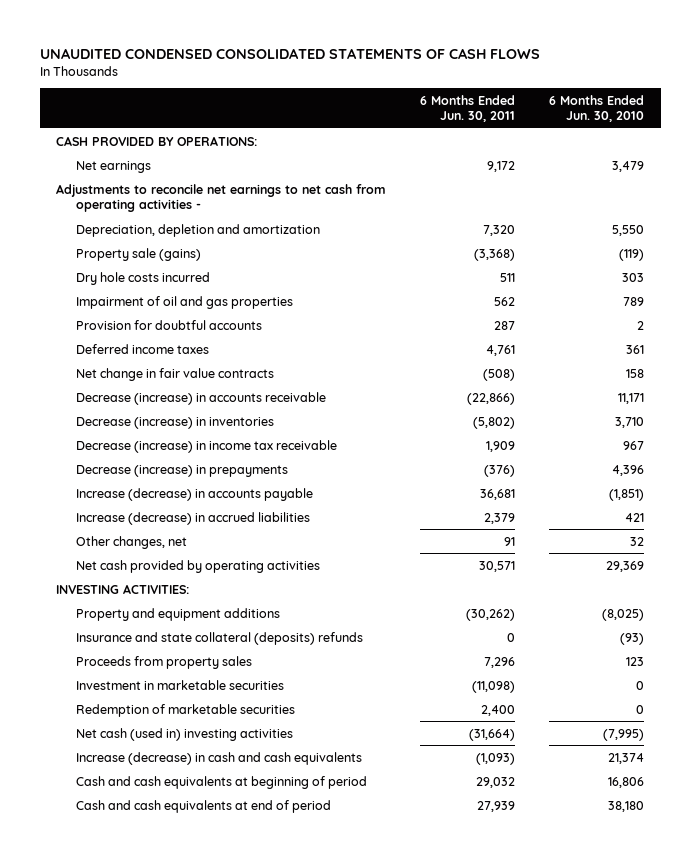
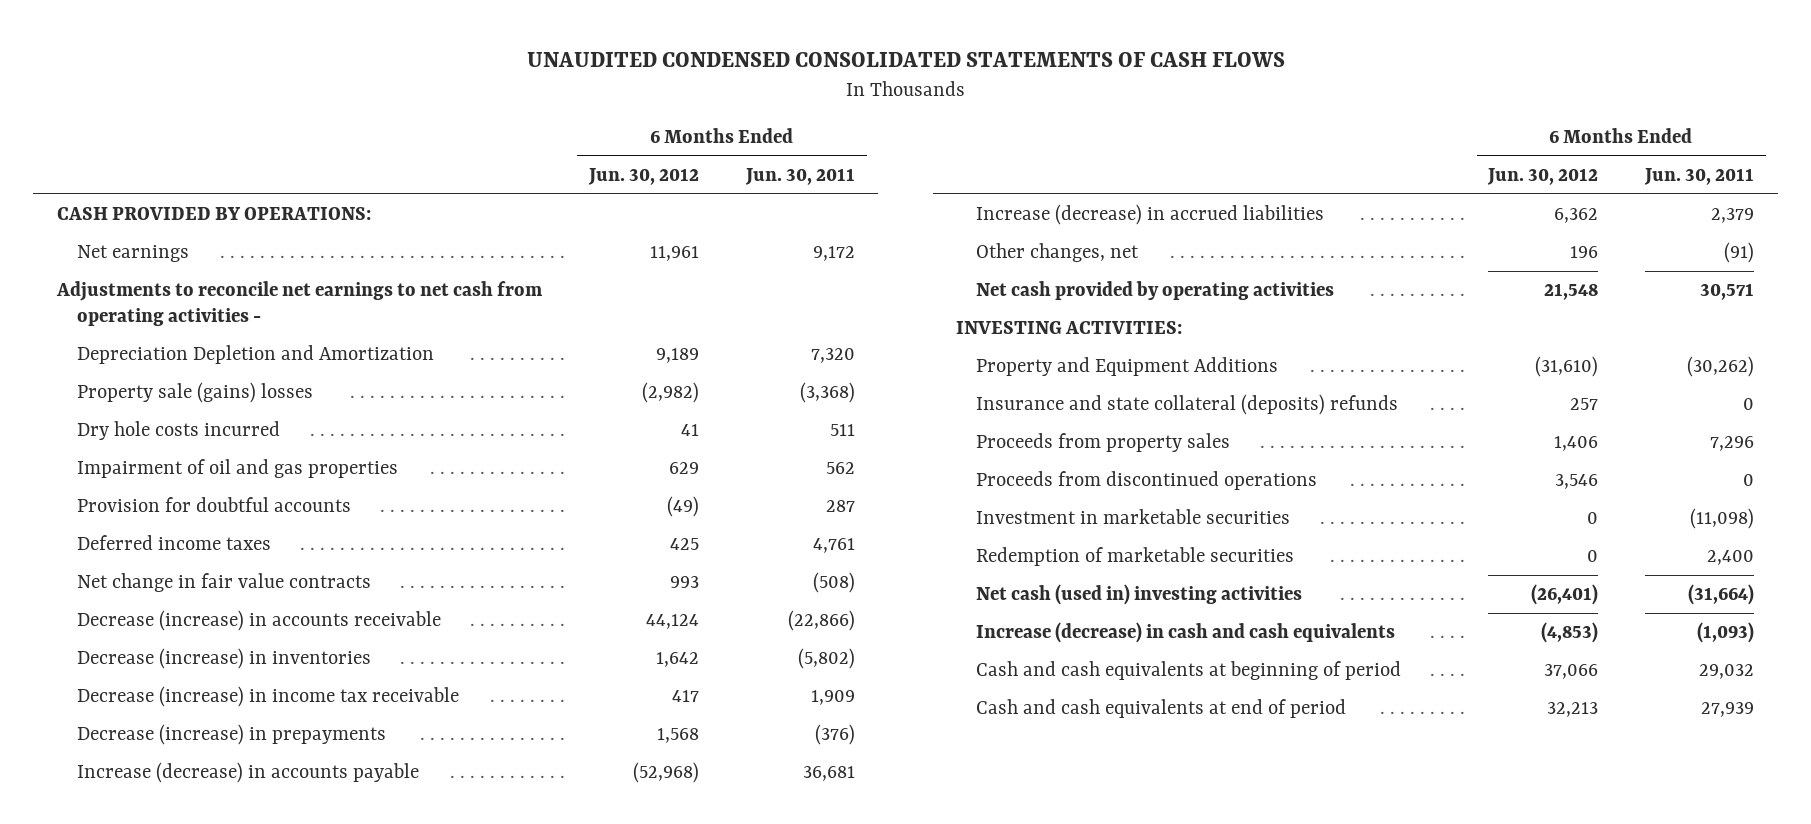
[548,94,644,123] 6 Months Ended Jun. 30, 2010 -> none
none -> [587,167,699,185] Jun. 30, 2012
[75,223,320,237] Depreciation, depletion and amortization -> [76,345,434,365] Depreciation Depletion and Amortization
[75,247,201,261] Property sale (gains) -> [76,382,313,404] Property sale (gains) losses
[504,536,516,546] 91 -> [1724,242,1755,264] (91)
[75,607,280,621] Property and equipment additions -> [976,357,1279,377] Property and Equipment Additions
none -> [976,471,1318,491] Proceeds from discontinued operations

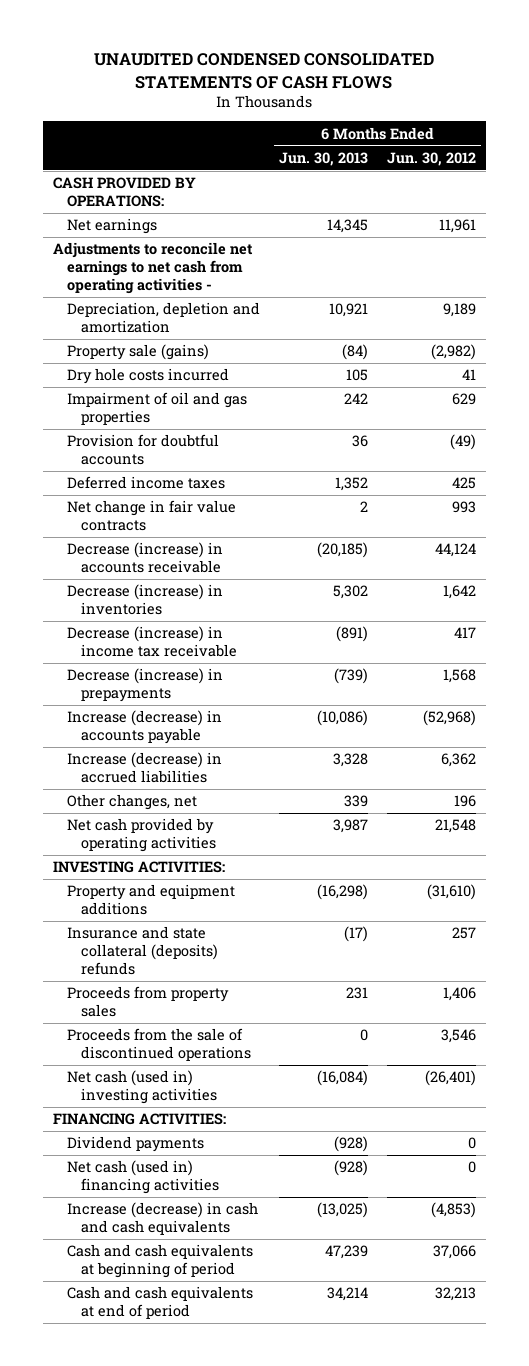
[744,167,855,185] Jun. 30, 2011 -> none
none -> [279,151,369,166] Jun. 30, 2013
[76,345,434,365] Depreciation Depletion and Amortization -> [66,302,260,334] Depreciation, depletion and amortization
[76,382,313,404] Property sale (gains) losses -> [66,344,209,361] Property sale (gains)
[976,357,1279,377] Property and Equipment Additions -> [66,884,235,916] Property and equipment additions
[976,509,1291,525] Investment in marketable securities -> none
[976,547,1295,567] Redemption of marketable securities -> none
[976,471,1318,491] Proceeds from discontinued operations -> [66,1028,251,1062] Proceeds from the sale of discontinued operations
none -> [52,1113,226,1126] FINANCING ACTIVITIES:
none -> [66,1136,204,1153] Dividend payments
none -> [66,1160,219,1195] Net cash (used in) financing activities

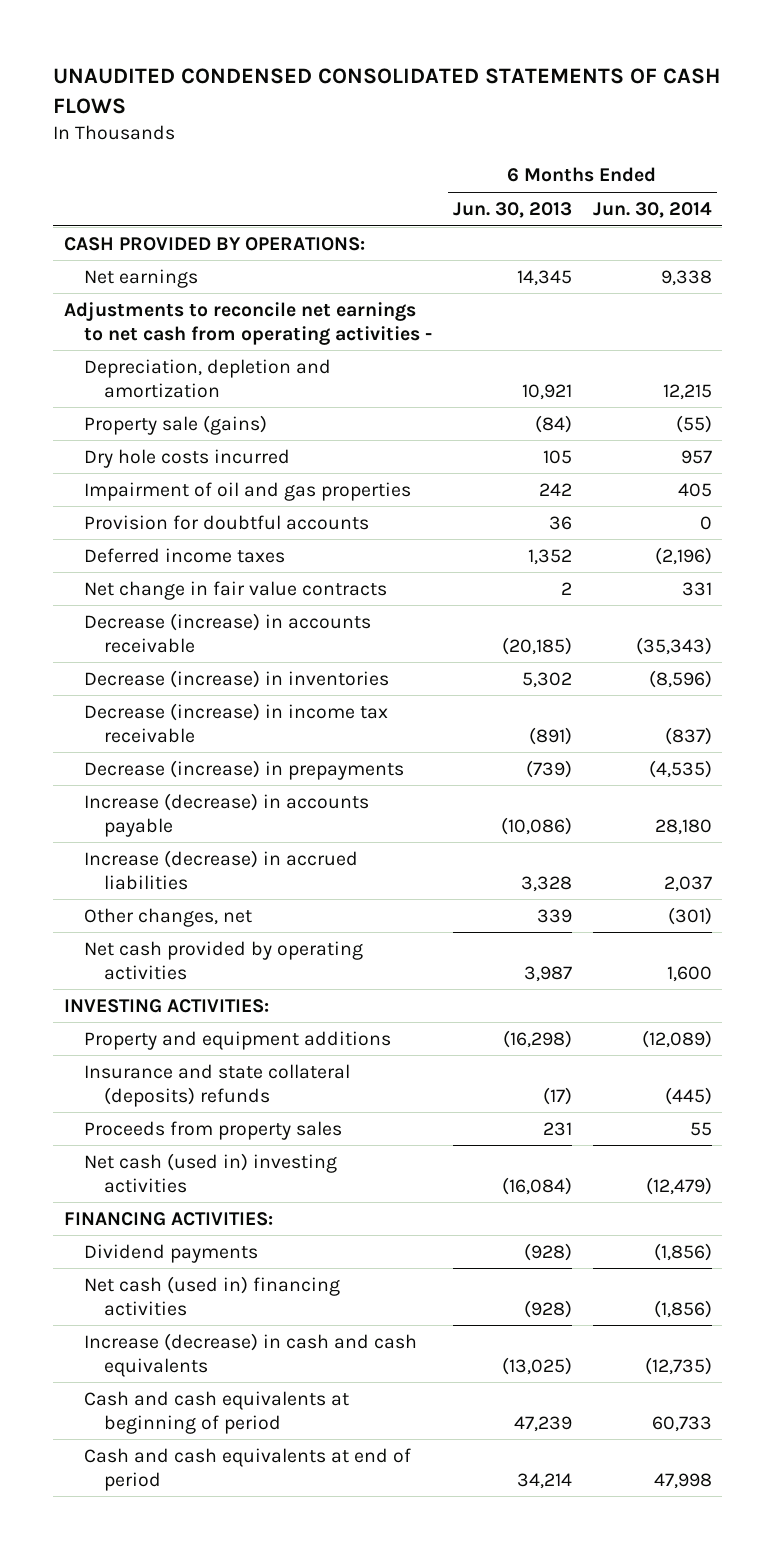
[387,151,477,166] Jun. 30, 2012 -> none
none -> [592,201,712,218] Jun. 30, 2014
[66,1028,251,1062] Proceeds from the sale of discontinued operations -> none

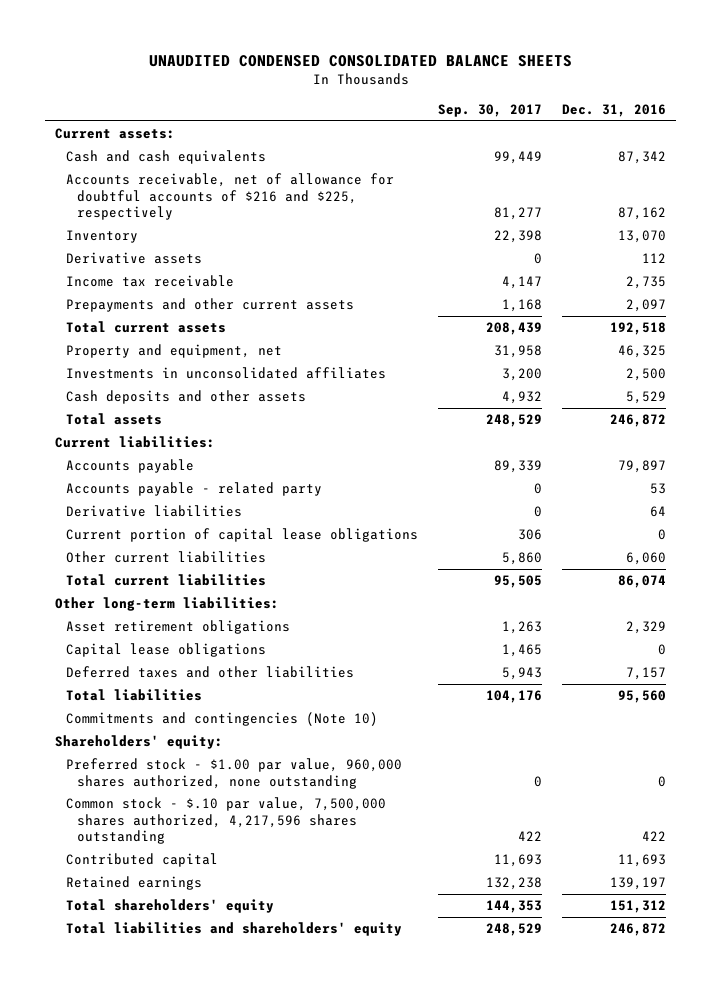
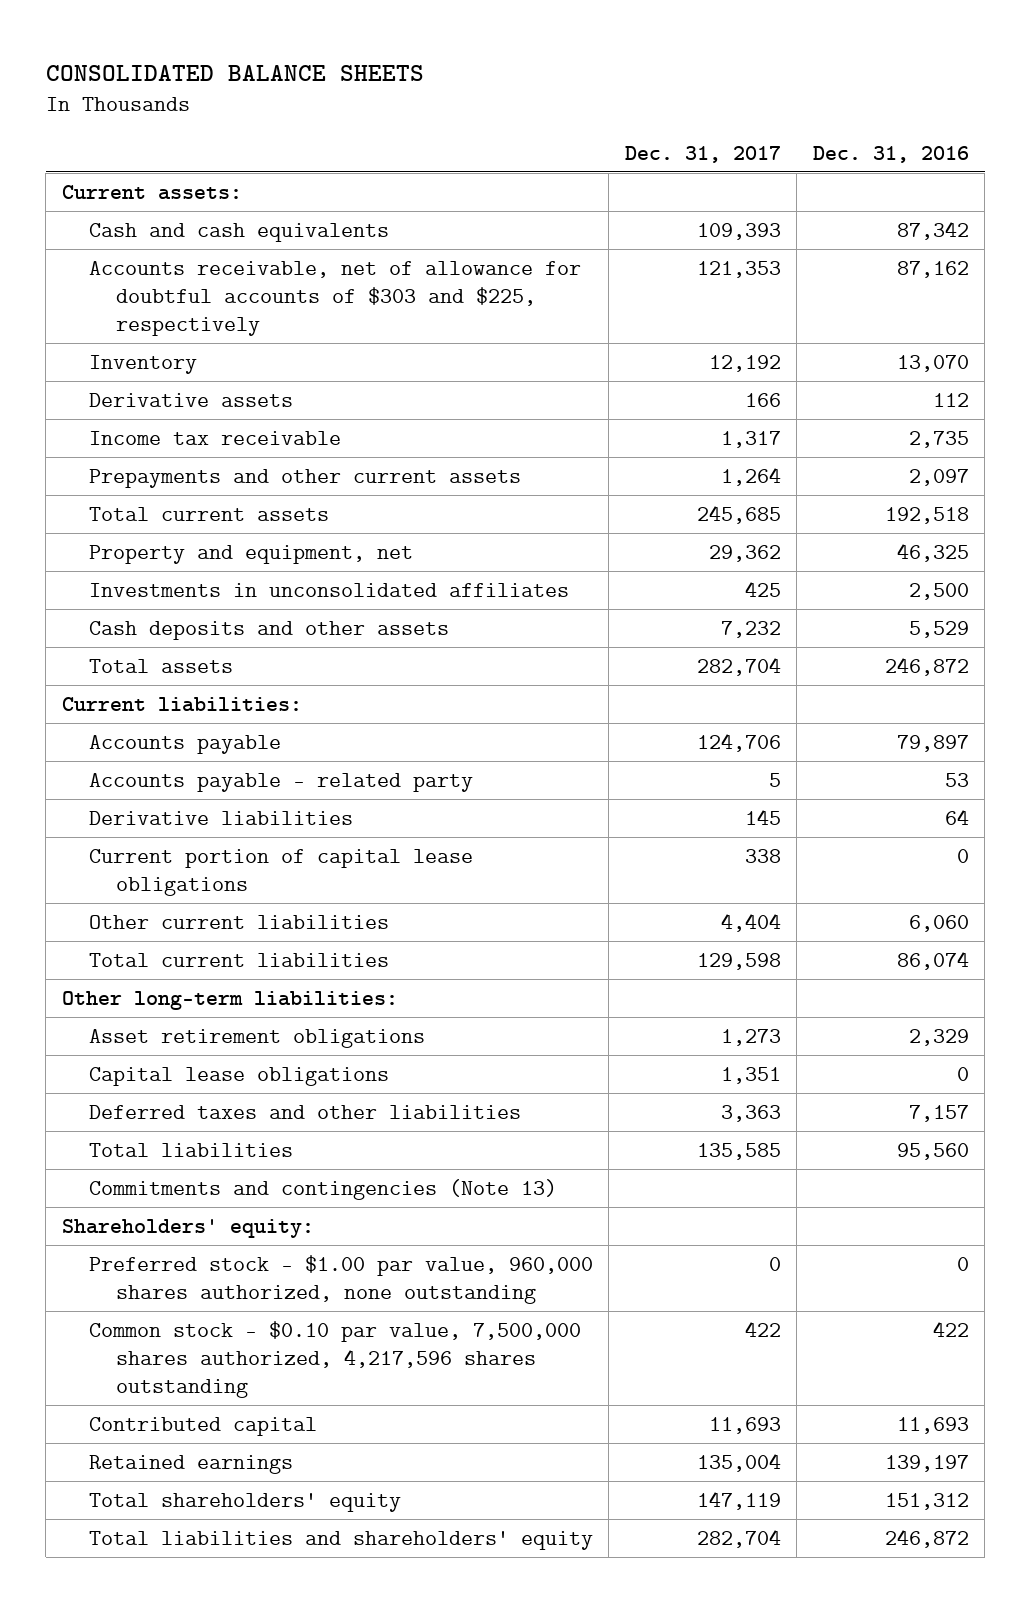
[148,55,572,68] UNAUDITED CONDENSED CONSOLIDATED BALANCE SHEETS -> [45,64,424,81] CONSOLIDATED BALANCE SHEETS
[438,103,543,117] Sep. 30, 2017 -> none
none -> [624,145,781,163] Dec. 31, 2017
[66,173,395,220] Accounts receivable, net of allowance for doubtful accounts of $216 and $225, respectively -> [88,260,581,336] Accounts receivable, net of allowance for doubtful accounts of $303 and $225, respectively
[66,712,379,727] Commitments and contingencies (Note 10) -> [88,1178,557,1200] Commitments and contingencies (Note 13)
[66,797,387,844] Common stock - $.10 par value, 7,500,000 shares authorized, 4,217,596 shares outstanding -> [88,1320,581,1398] Common stock - $0.10 par value, 7,500,000 shares authorized, 4,217,596 shares outstanding

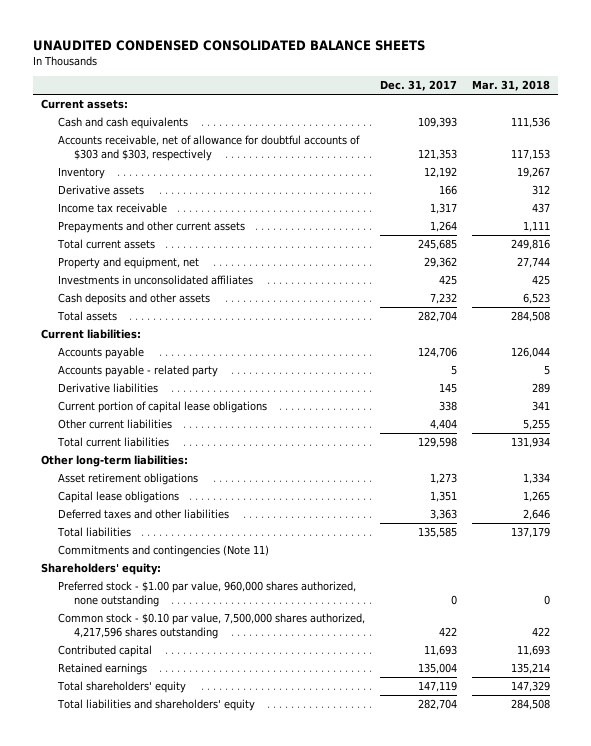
[45,64,424,81] CONSOLIDATED BALANCE SHEETS -> [33,40,426,52] UNAUDITED CONDENSED CONSOLIDATED BALANCE SHEETS
[812,145,969,163] Dec. 31, 2016 -> none
none -> [472,80,551,92] Mar. 31, 2018
[88,260,581,336] Accounts receivable, net of allowance for doubtful accounts of $303 and $225, respectively -> [57,135,360,161] Accounts receivable, net of allowance for doubtful accounts of $303 and $303, respectively
[88,1178,557,1200] Commitments and contingencies (Note 13) -> [57,545,269,558] Commitments and contingencies (Note 11)

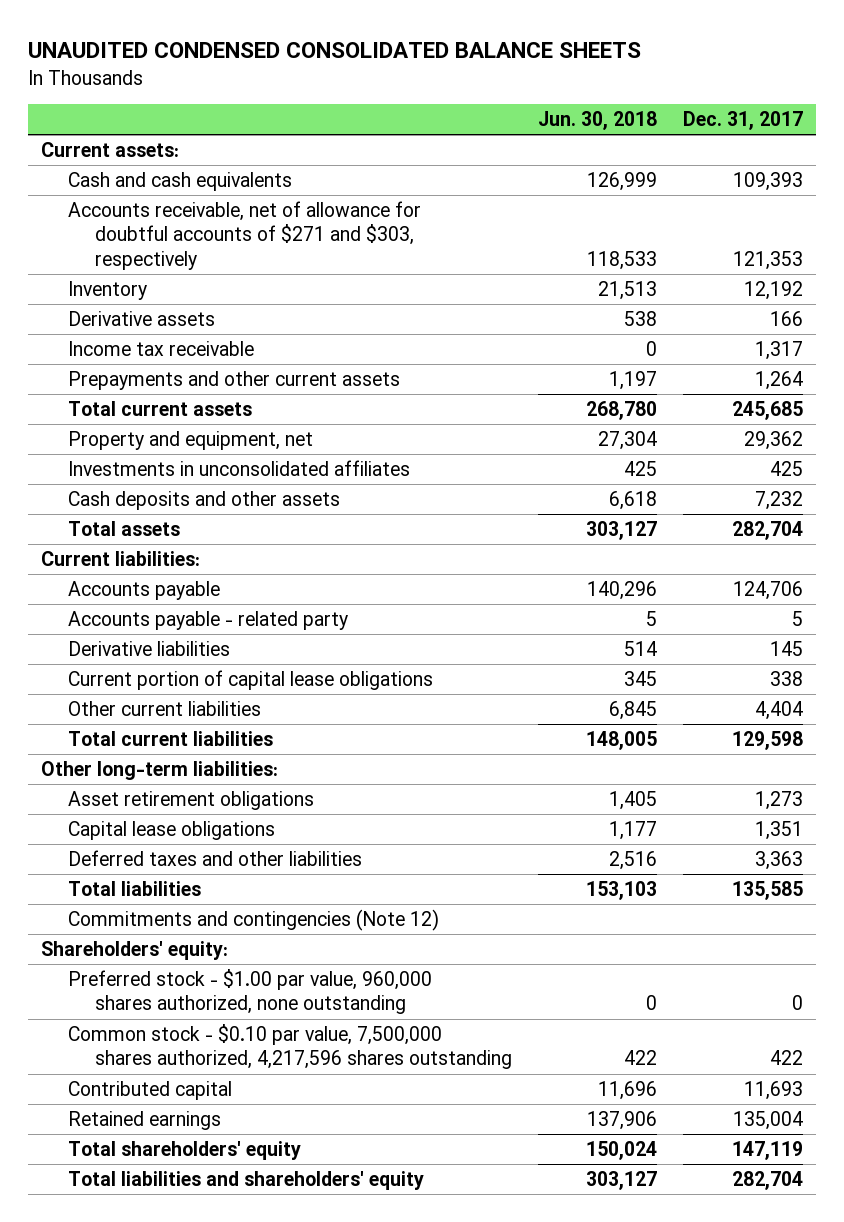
[472,80,551,92] Mar. 31, 2018 -> none
none -> [537,111,657,131] Jun. 30, 2018
[57,135,360,161] Accounts receivable, net of allowance for doubtful accounts of $303 and $303, respectively -> [68,201,422,270] Accounts receivable, net of allowance for doubtful accounts of $271 and $303, respectively
[57,545,269,558] Commitments and contingencies (Note 11) -> [68,909,440,932] Commitments and contingencies (Note 12)

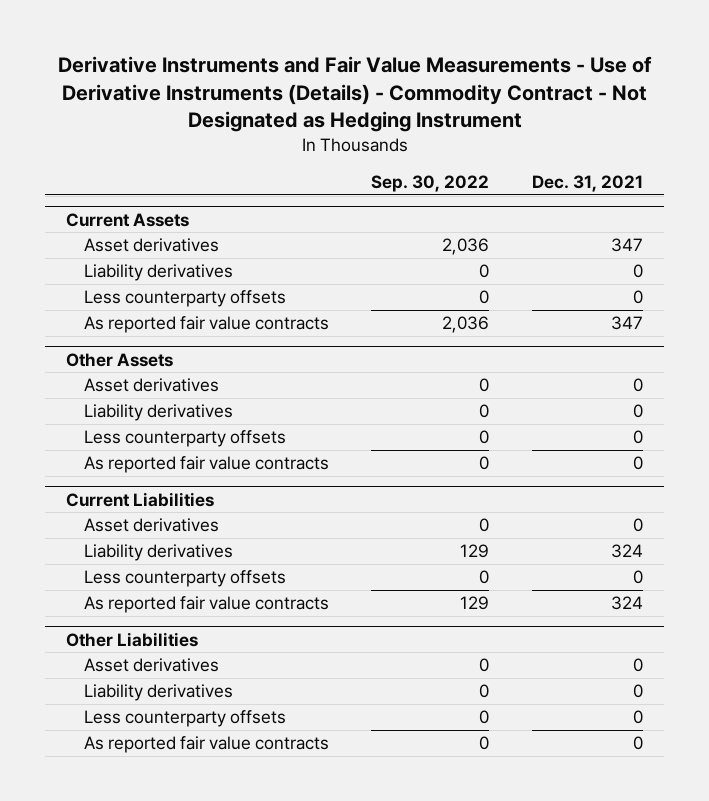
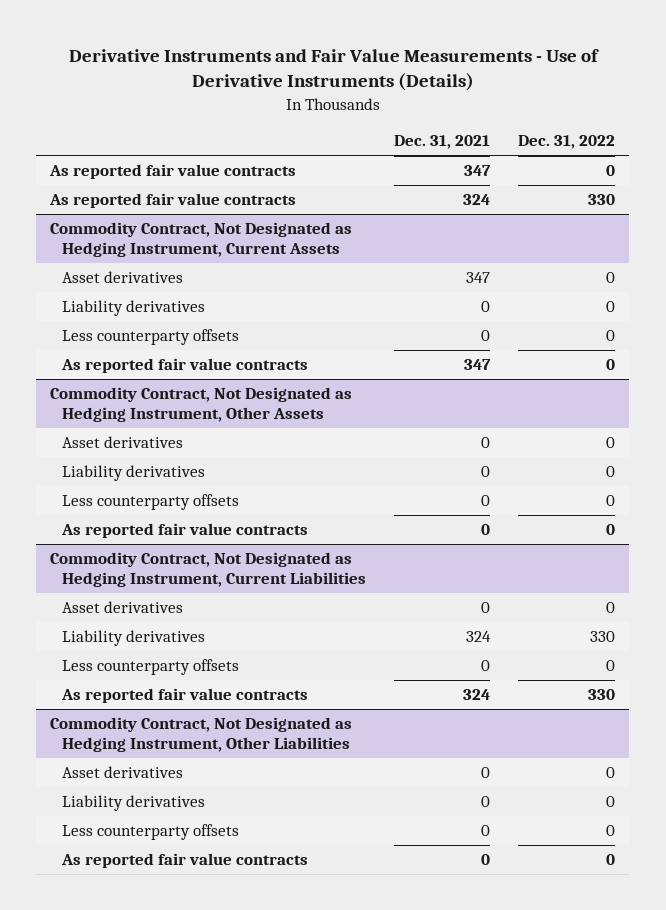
[57,56,652,133] Derivative Instruments and Fair Value Measurements - Use of Derivative Instruments (Details) - Commodity Contract - Not Designated as Hedging Instrument -> [68,48,599,92] Derivative Instruments and Fair Value Measurements - Use of Derivative Instruments (Details)
[371,174,490,192] Sep. 30, 2022 -> none
none -> [518,135,616,150] Dec. 31, 2022
[66,212,190,227] Current Assets -> none
none -> [49,164,297,180] As reported fair value contracts
none -> [49,193,297,209] As reported fair value contracts
none -> [50,222,353,257] Commodity Contract, Not Designated as Hedging Instrument, Current Assets
[66,352,174,367] Other Assets -> none
none -> [50,387,353,422] Commodity Contract, Not Designated as Hedging Instrument, Other Assets
[66,491,215,507] Current Liabilities -> none
none -> [50,552,367,587] Commodity Contract, Not Designated as Hedging Instrument, Current Liabilities
[66,631,199,647] Other Liabilities -> none
none -> [50,717,353,752] Commodity Contract, Not Designated as Hedging Instrument, Other Liabilities

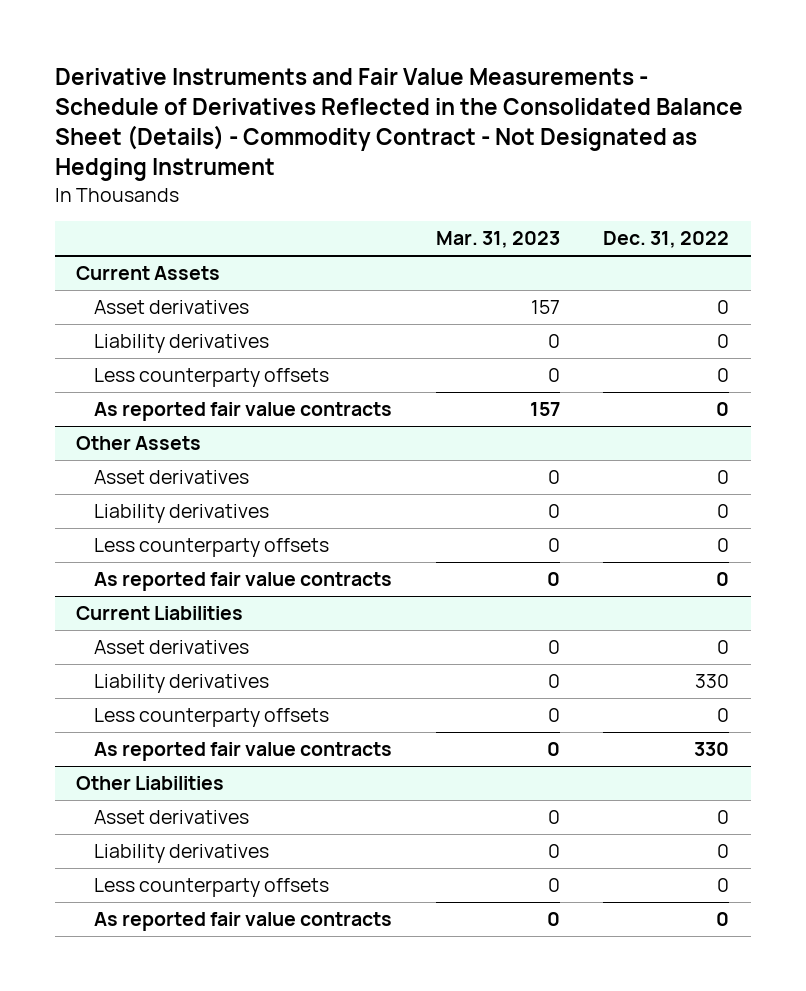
[68,48,599,92] Derivative Instruments and Fair Value Measurements - Use of Derivative Instruments (Details) -> [54,67,743,182] Derivative Instruments and Fair Value Measurements - Schedule of Derivatives Reflected in the Consolidated Balance Sheet (Details) - Commodity Contract - Not Designated as Hedging Instrument
[394,135,491,150] Dec. 31, 2021 -> none
none -> [435,231,560,249] Mar. 31, 2023
[49,164,297,180] As reported fair value contracts -> none
[49,193,297,209] As reported fair value contracts -> none
[50,222,353,257] Commodity Contract, Not Designated as Hedging Instrument, Current Assets -> none
none -> [76,266,221,281] Current Assets
[50,387,353,422] Commodity Contract, Not Designated as Hedging Instrument, Other Assets -> none
none -> [76,436,202,451] Other Assets
[50,552,367,587] Commodity Contract, Not Designated as Hedging Instrument, Current Liabilities -> none
none -> [76,606,244,621] Current Liabilities
[50,717,353,752] Commodity Contract, Not Designated as Hedging Instrument, Other Liabilities -> none
none -> [76,776,225,791] Other Liabilities

